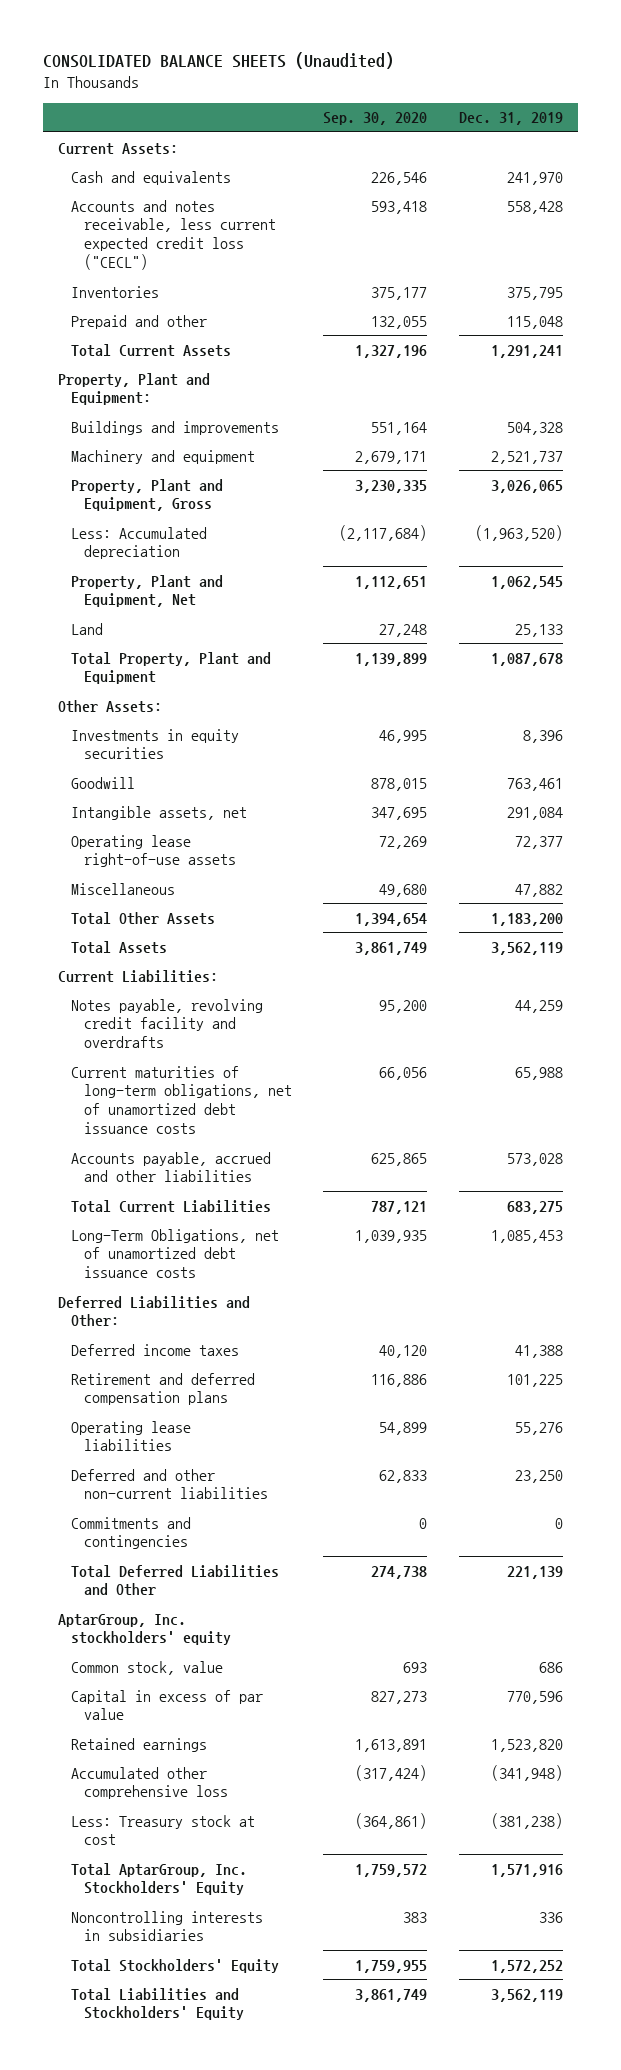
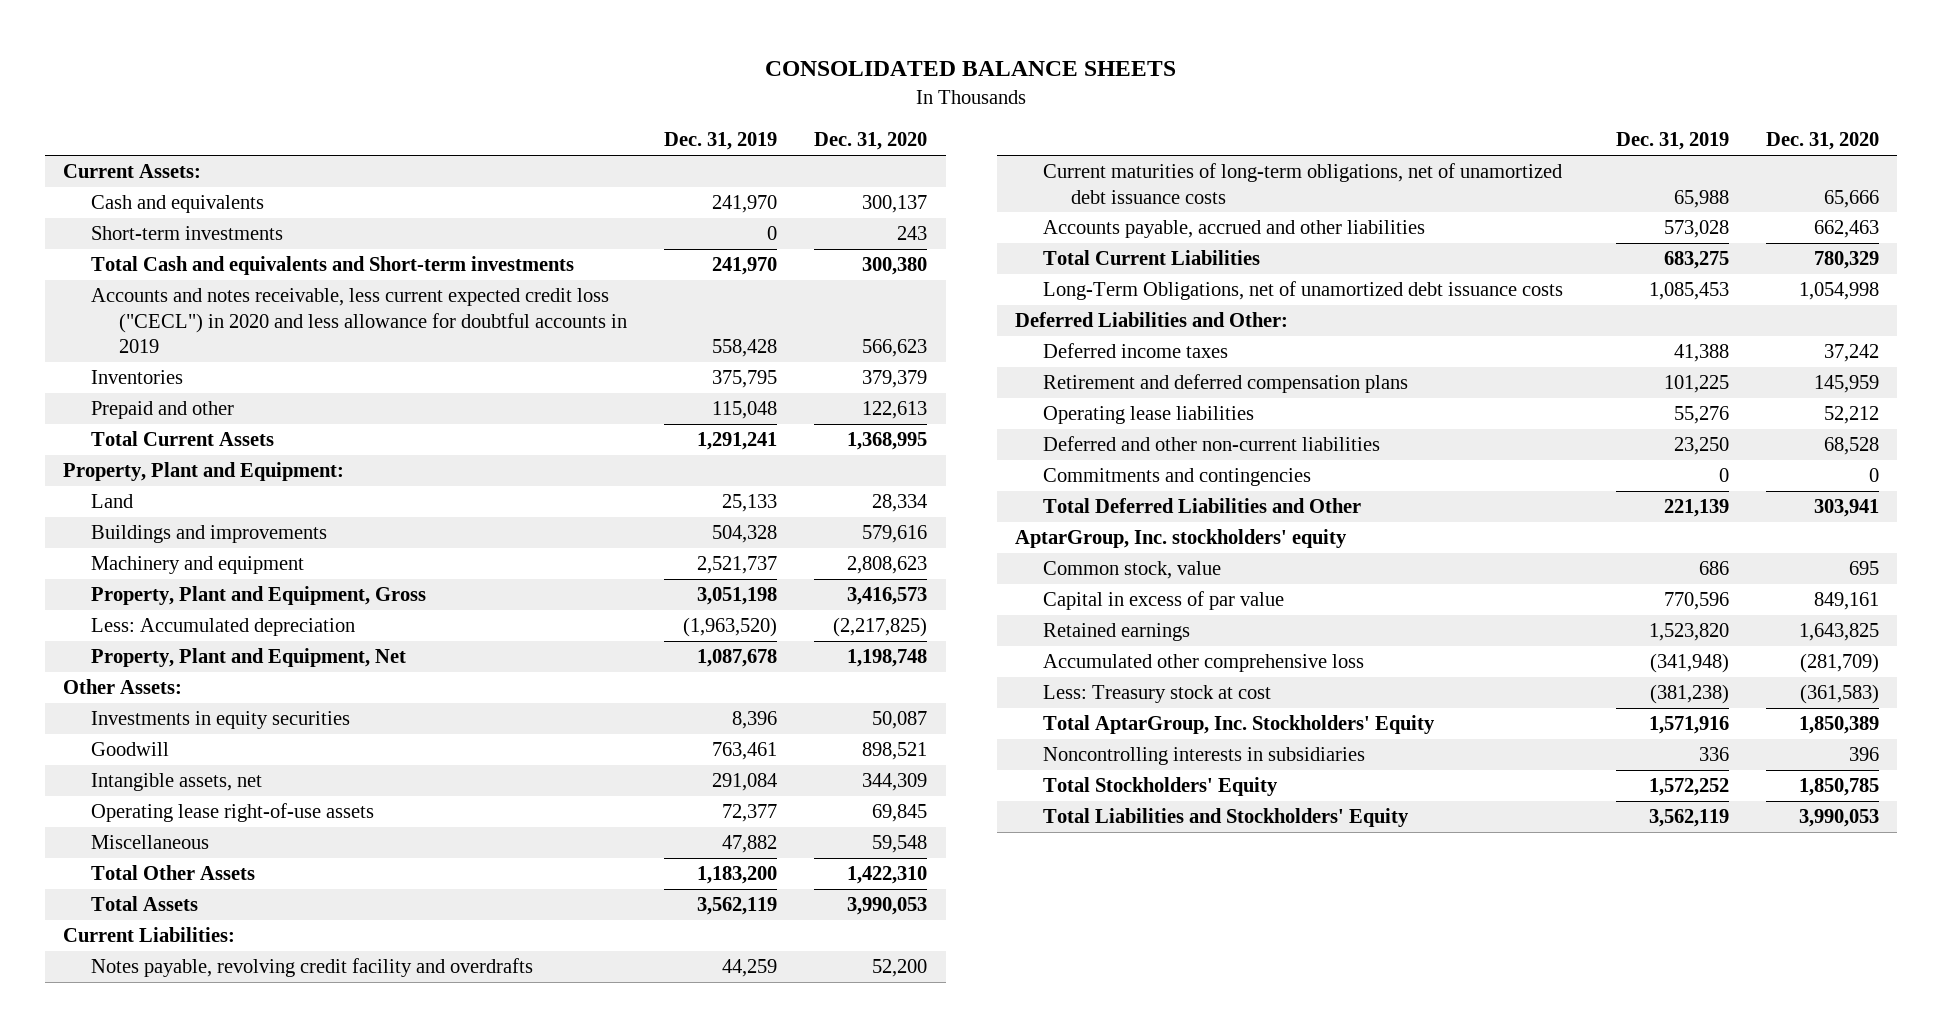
[42,52,394,70] CONSOLIDATED BALANCE SHEETS (Unaudited) -> [765,61,1177,77] CONSOLIDATED BALANCE SHEETS
[323,112,428,126] Sep. 30, 2020 -> none
none -> [814,132,928,151] Dec. 31, 2020
none -> [91,226,284,241] Short-term investments
none -> [91,256,575,276] Total Cash and equivalents and Short-term investments
[70,199,276,271] Accounts and notes receivable, less current expected credit loss ("CECL") -> [91,288,627,353] Accounts and notes receivable, less current expected credit loss ("CECL") in 2020 and less allowance for doubtful accounts in 2019
[70,622,103,635] Land -> [91,494,134,509] Land
[490,479,563,493] 3,026,065 -> [696,587,777,606] 3,051,198
[70,651,271,685] Total Property, Plant and Equipment -> none
[490,575,563,589] 1,062,545 -> [696,649,777,668] 1,087,678

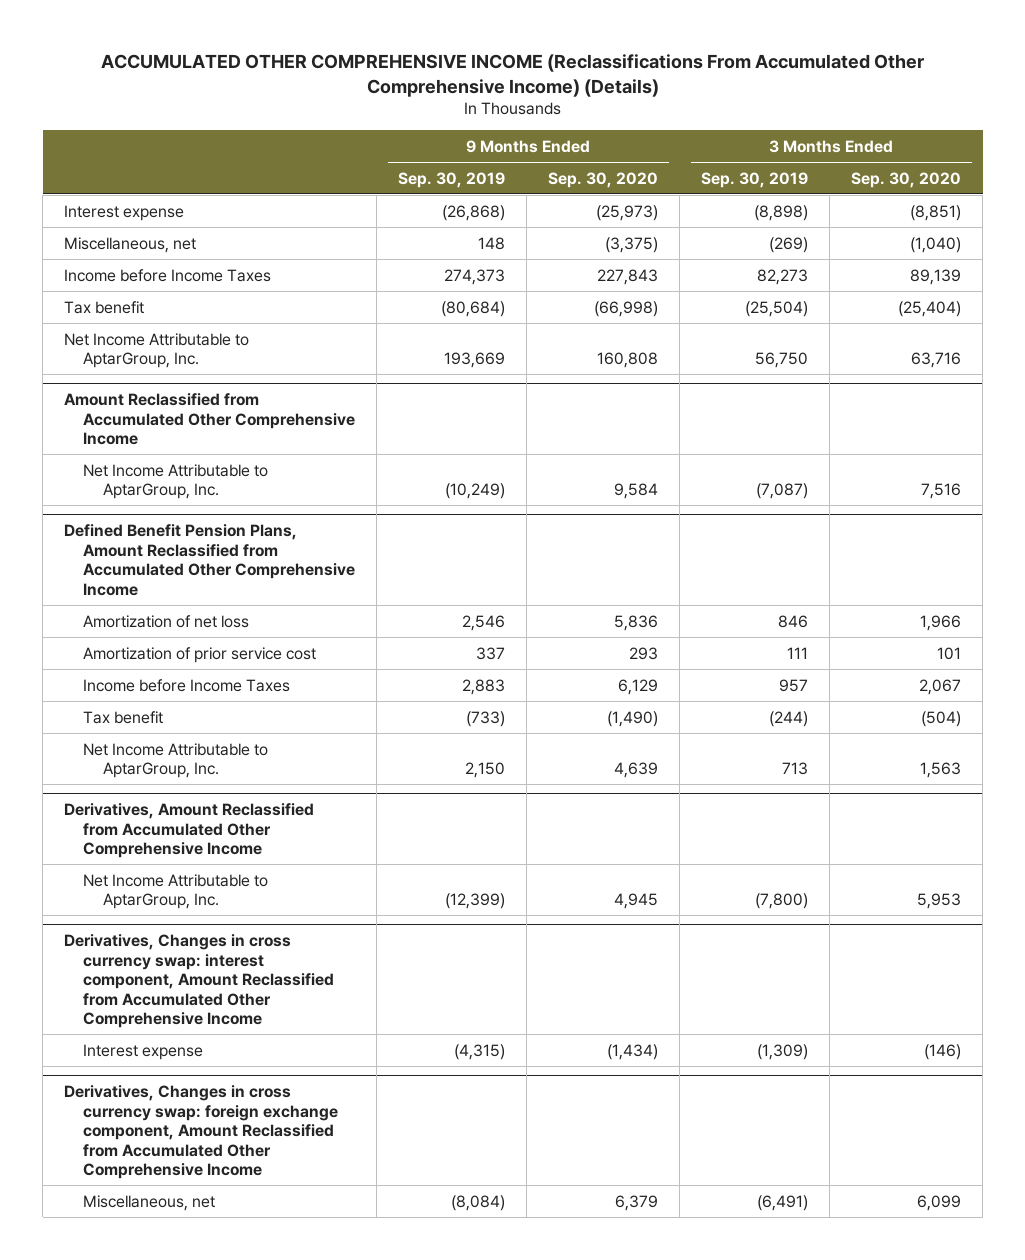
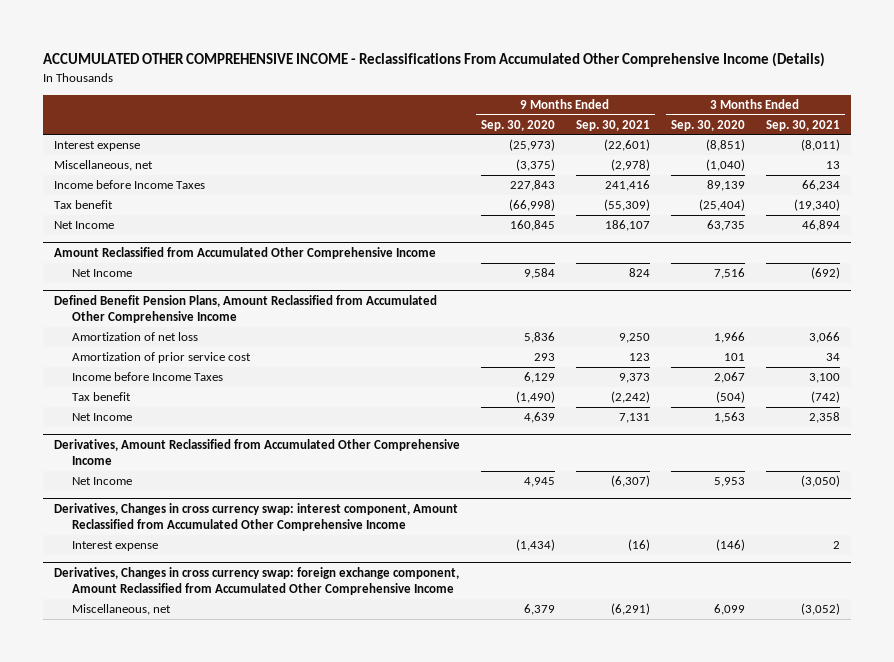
[100,53,924,97] ACCUMULATED OTHER COMPREHENSIVE INCOME (Reclassifications From Accumulated Other Comprehensive Income) (Details) -> [43,51,826,67] ACCUMULATED OTHER COMPREHENSIVE INCOME - Reclassifications From Accumulated Other Comprehensive Income (Details)
[398,171,506,188] Sep. 30, 2019 -> none
[701,171,809,188] Sep. 30, 2019 -> none
none -> [575,119,650,131] Sep. 30, 2021
none -> [766,119,841,131] Sep. 30, 2021
[64,332,250,369] Net Income Attributable to AptarGroup, Inc. -> none
none -> [53,221,114,230] Net Income
[83,463,269,500] Net Income Attributable to AptarGroup, Inc. -> [71,269,132,278] Net Income
[83,742,269,779] Net Income Attributable to AptarGroup, Inc. -> [71,413,132,422] Net Income
[83,873,269,910] Net Income Attributable to AptarGroup, Inc. -> [71,477,132,486] Net Income

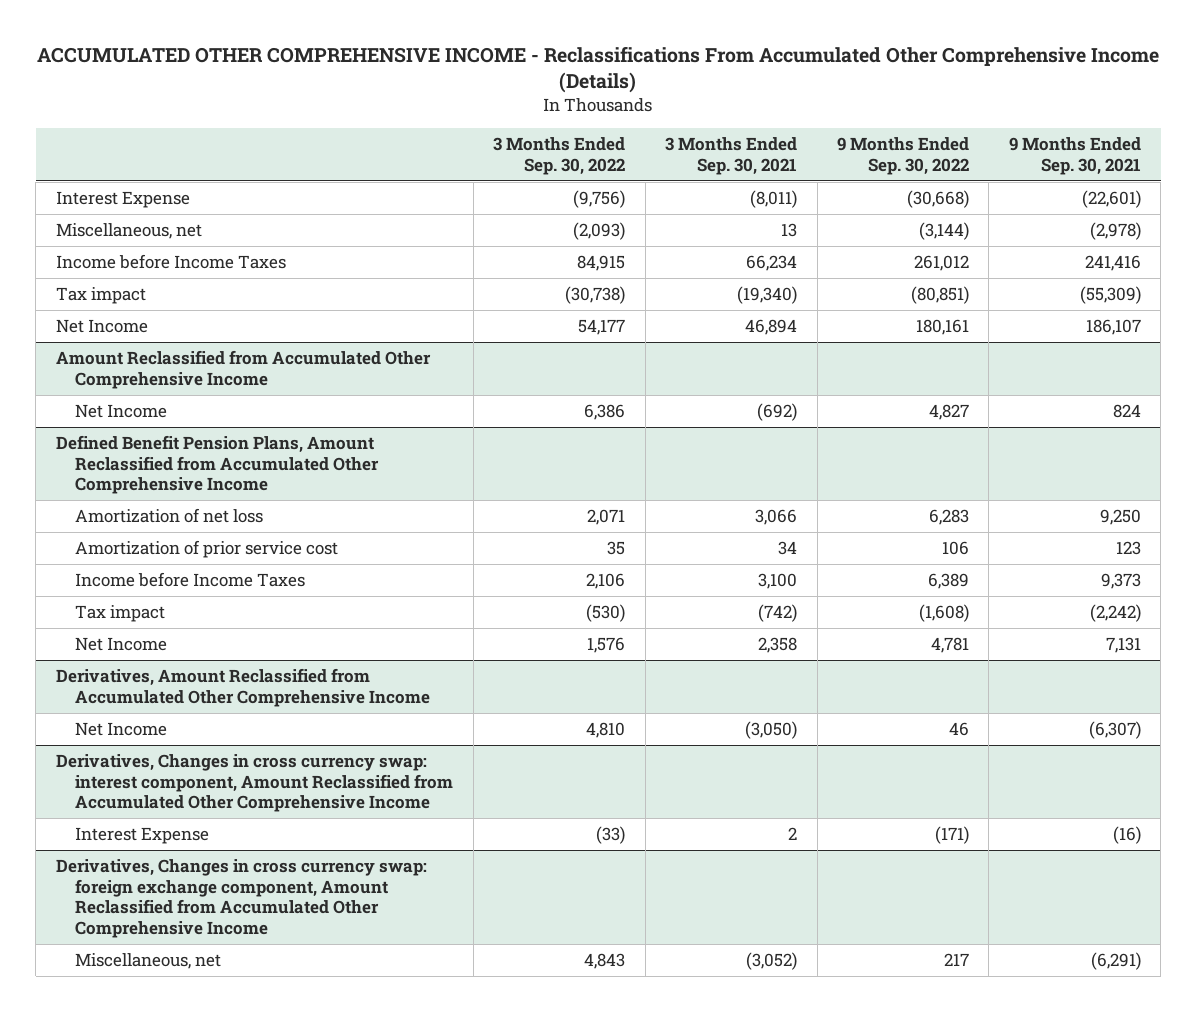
[480,119,555,131] Sep. 30, 2020 -> none
[670,119,745,131] Sep. 30, 2020 -> none
none -> [493,137,626,175] 3 Months Ended Sep. 30, 2022
none -> [837,137,970,175] 9 Months Ended Sep. 30, 2022
[53,141,140,152] Interest expense -> [55,191,190,209] Interest Expense
[53,200,113,210] Tax benefit -> [55,287,146,305] Tax impact
[71,392,131,402] Tax benefit -> [75,605,166,623] Tax impact
[71,541,158,552] Interest expense -> [75,827,210,845] Interest Expense

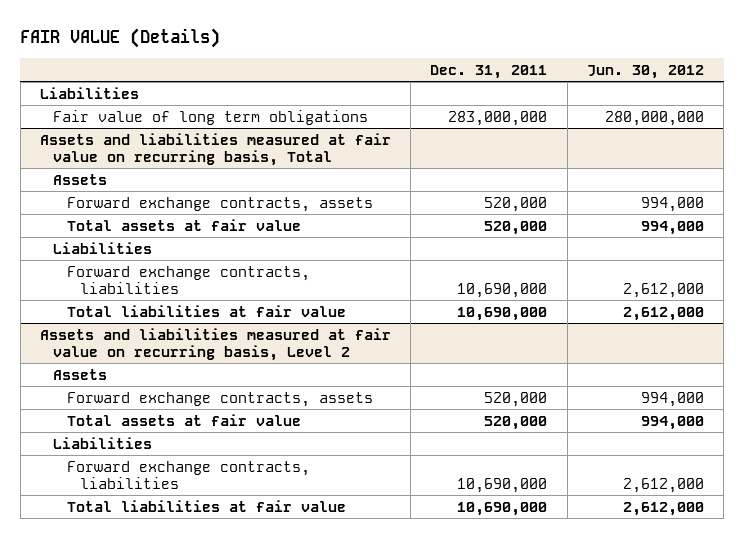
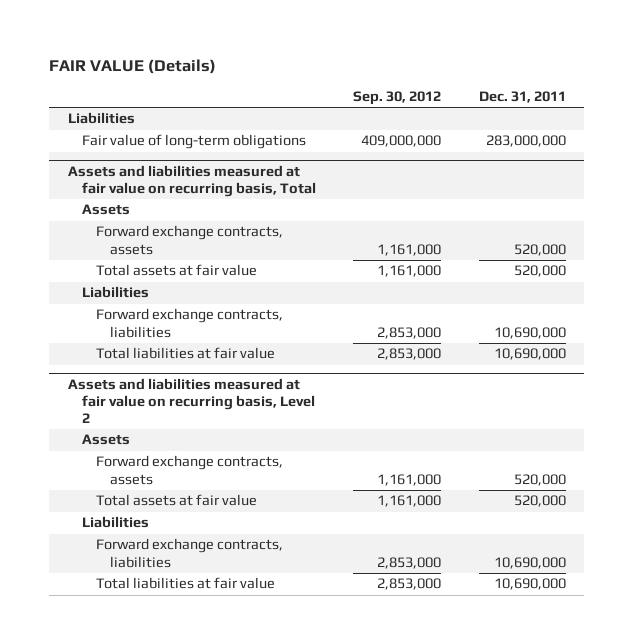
[586,64,704,79] Jun. 30, 2012 -> none
none -> [353,91,442,106] Sep. 30, 2012
[53,109,369,125] Fair value of long term obligations -> [81,134,306,150] Fair value of long-term obligations

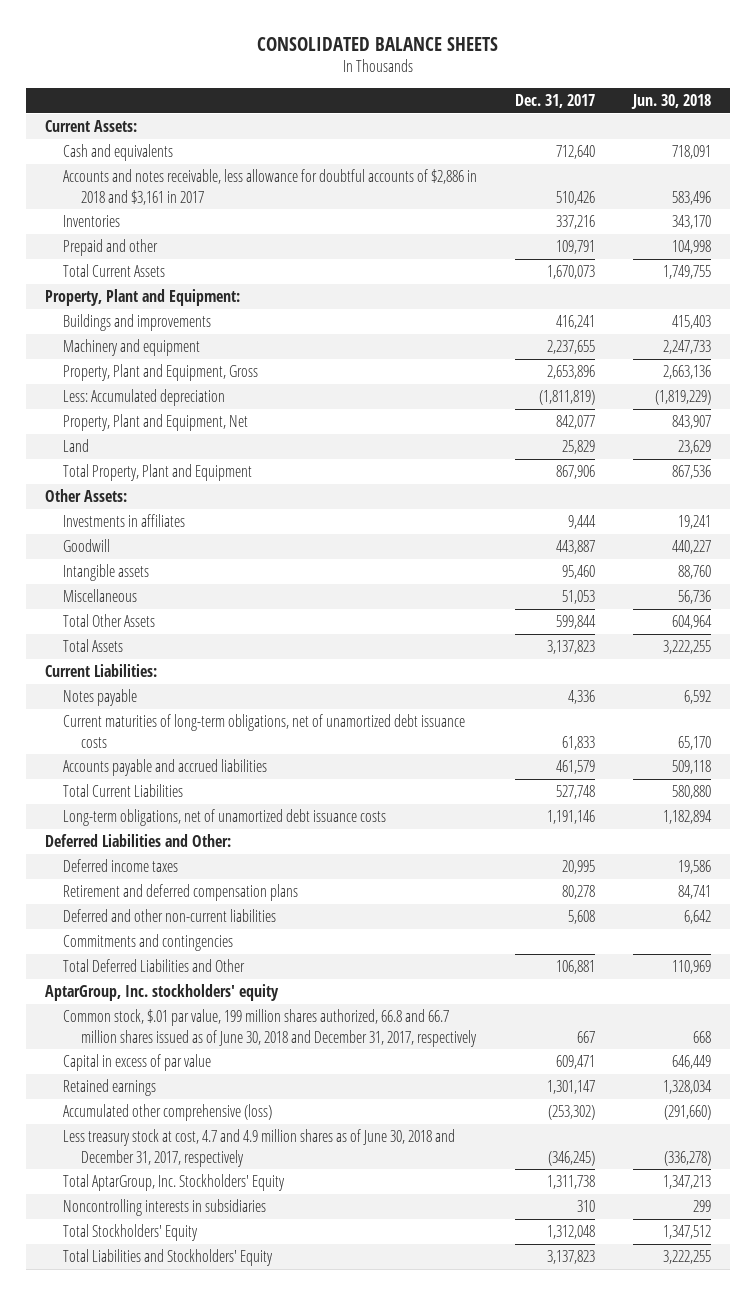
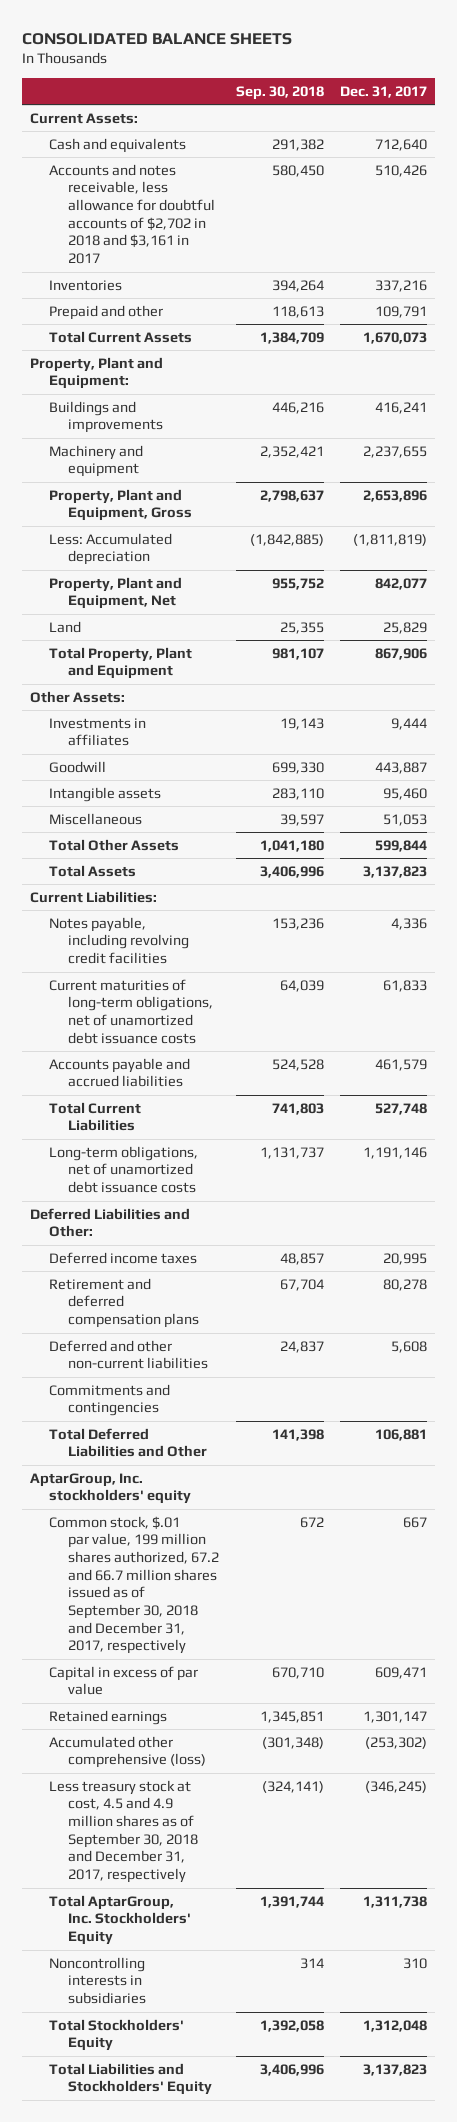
[630,94,711,110] Jun. 30, 2018 -> none
none -> [235,85,324,100] Sep. 30, 2018
[63,168,478,205] Accounts and notes receivable, less allowance for doubtful accounts of $2,886 in 2018 and $3,161 in 2017 -> [49,163,216,265] Accounts and notes receivable, less allowance for doubtful accounts of $2,702 in 2018 and $3,161 in 2017
[63,688,138,706] Notes payable -> [49,916,190,965] Notes payable, including revolving credit facilities
[63,1008,477,1047] Common stock, $.01 par value, 199 million shares authorized, 66.8 and 66.7 million shares issued as of June 30, 2018 and December 31, 2017, respectively -> [49,1515,220,1655] Common stock, $.01 par value, 199 million shares authorized, 67.2 and 66.7 million shares issued as of September 30, 2018 and December 31, 2017, respectively
[63,1128,456,1167] Less treasury stock at cost, 4.7 and 4.9 million shares as of June 30, 2018 and December 31, 2017, respectively -> [49,1779,199,1884] Less treasury stock at cost, 4.5 and 4.9 million shares as of September 30, 2018 and December 31, 2017, respectively

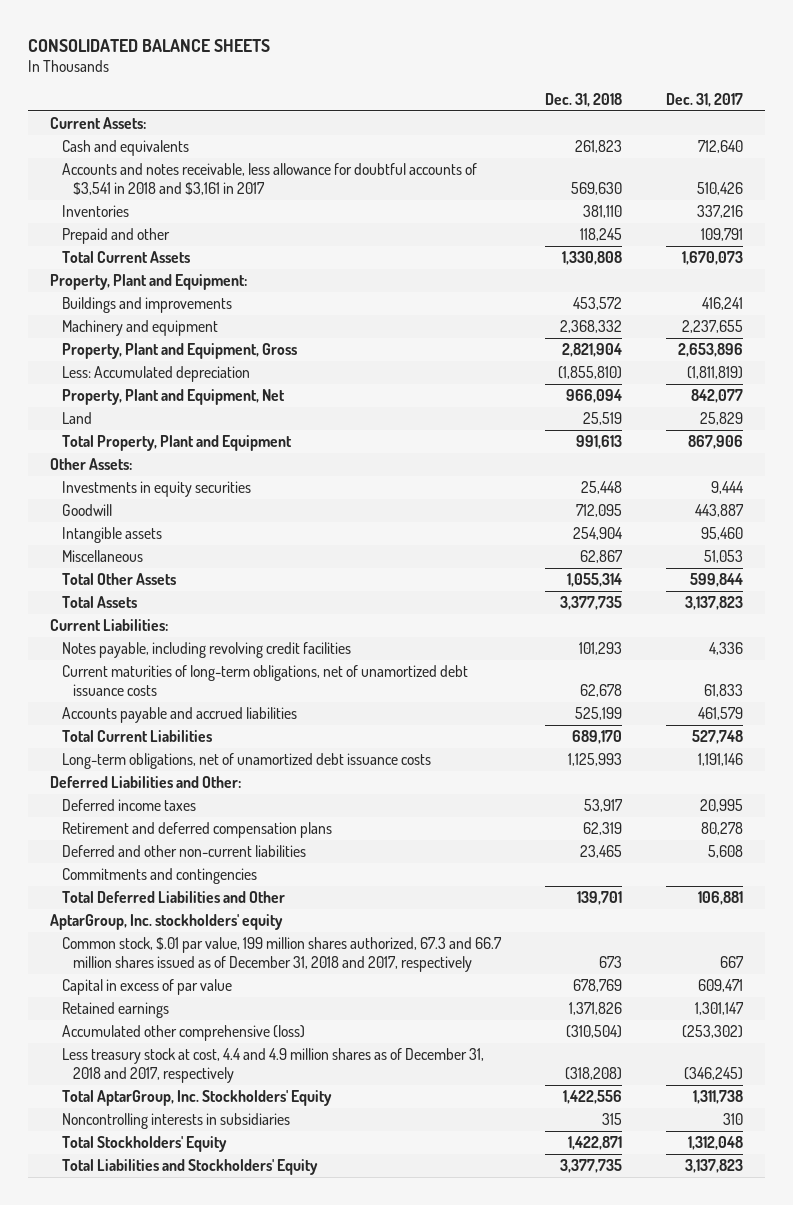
[235,85,324,100] Sep. 30, 2018 -> none
none -> [544,92,622,107] Dec. 31, 2018
[49,163,216,265] Accounts and notes receivable, less allowance for doubtful accounts of $2,702 in 2018 and $3,161 in 2017 -> [61,163,477,196] Accounts and notes receivable, less allowance for doubtful accounts of $3,541 in 2018 and $3,161 in 2017
[49,717,147,747] Investments in affiliates -> [61,481,251,498] Investments in equity securities
[49,1515,220,1655] Common stock, $.01 par value, 199 million shares authorized, 67.2 and 66.7 million shares issued as of September 30, 2018 and December 31, 2017, respectively -> [61,937,502,973] Common stock, $.01 par value, 199 million shares authorized, 67.3 and 66.7 million shares issued as of December 31, 2018 and 2017, respectively
[49,1779,199,1884] Less treasury stock at cost, 4.5 and 4.9 million shares as of September 30, 2018 and December 31, 2017, respectively -> [61,1048,484,1084] Less treasury stock at cost, 4.4 and 4.9 million shares as of December 31, 2018 and 2017, respectively

